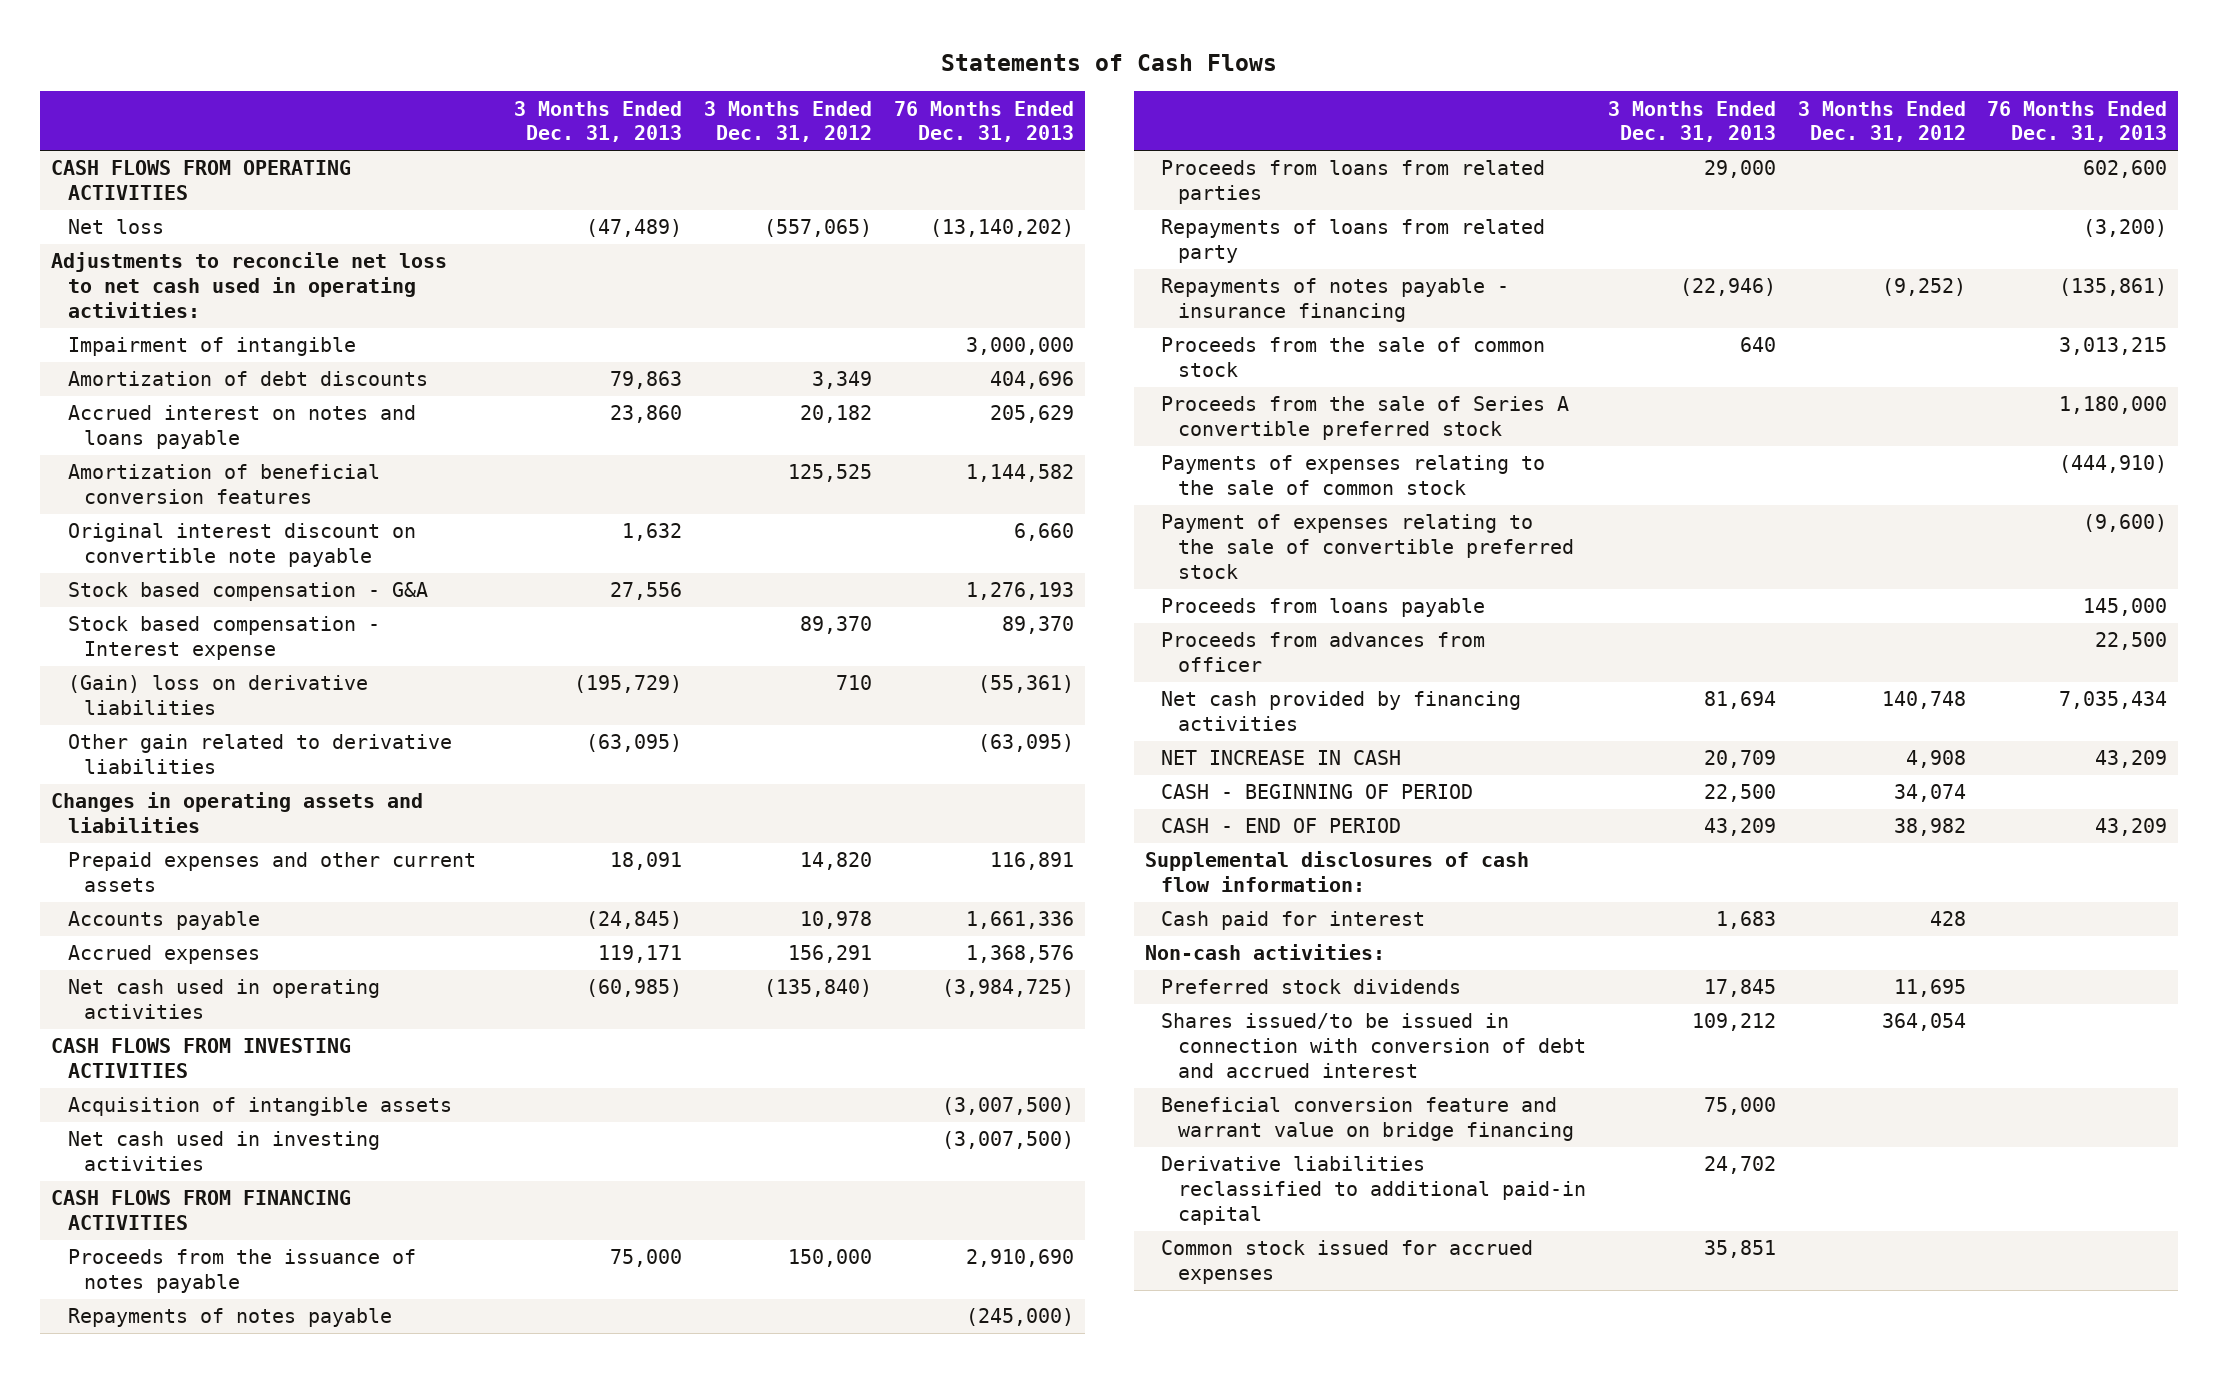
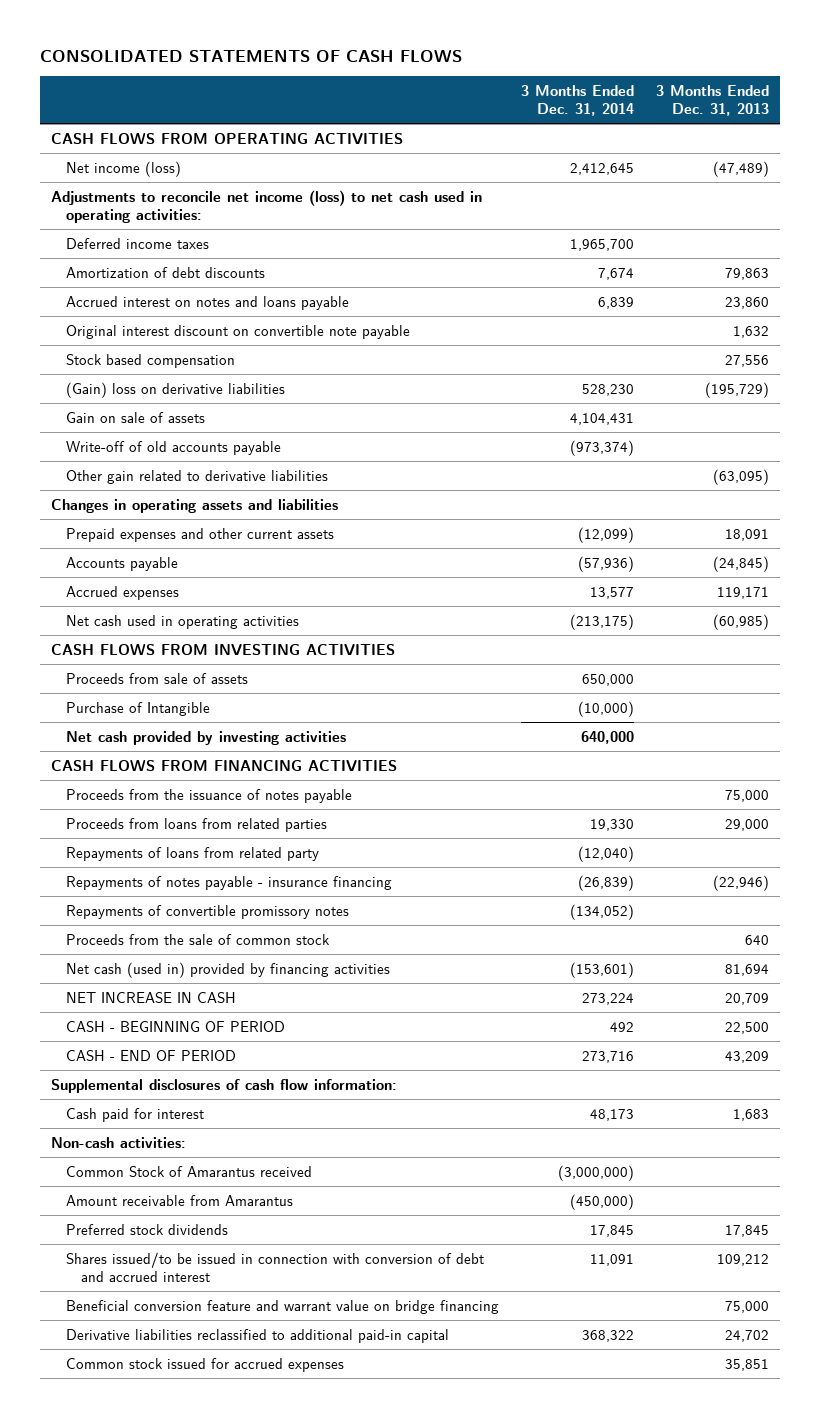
[941,54,1278,72] Statements of Cash Flows -> [39,49,462,62] CONSOLIDATED STATEMENTS OF CASH FLOWS
[703,100,872,143] 3 Months Ended Dec. 31, 2012 -> none
[893,100,1074,143] 76 Months Ended Dec. 31, 2013 -> none
none -> [520,84,634,116] 3 Months Ended Dec. 31, 2014
[67,337,356,357] Impairment of intangible -> none
[67,219,164,235] Net loss -> [65,160,181,177] Net income (loss)
[51,252,448,319] Adjustments to reconcile net loss to net cash used in operating activities: -> [50,189,482,223] Adjustments to reconcile net income (loss) to net cash used in operating activities:
none -> [65,237,209,249] Deferred income taxes
[67,464,380,505] Amortization of beneficial conversion features -> none
[67,616,380,661] Stock based compensation - Interest expense -> none
[67,582,428,602] Stock based compensation - G&A -> [65,353,235,368] Stock based compensation
none -> [65,411,205,423] Gain on sale of assets
none -> [65,440,281,455] Write-off of old accounts payable
[67,1097,452,1117] Acquisition of intangible assets -> none
none -> [65,672,248,684] Proceeds from sale of assets
none -> [65,701,210,716] Purchase of Intangible
[67,1131,380,1172] Net cash used in investing activities -> [65,730,346,745] Net cash provided by investing activities
[67,1308,392,1328] Repayments of notes payable -> none
none -> [65,904,349,919] Repayments of convertible promissory notes
[1161,396,1570,441] Proceeds from the sale of Series A convertible preferred stock -> none
[1161,455,1546,496] Payments of expenses relating to the sale of common stock -> none
[1161,514,1574,580] Payment of expenses relating to the sale of convertible preferred stock -> none
[1161,598,1486,618] Proceeds from loans payable -> none
[1161,632,1486,673] Proceeds from advances from officer -> none
[1161,691,1522,732] Net cash provided by financing activities -> [65,961,390,978] Net cash (used in) provided by financing activities
none -> [65,1165,312,1177] Common Stock of Amarantus received
none -> [65,1194,293,1206] Amount receivable from Amarantus

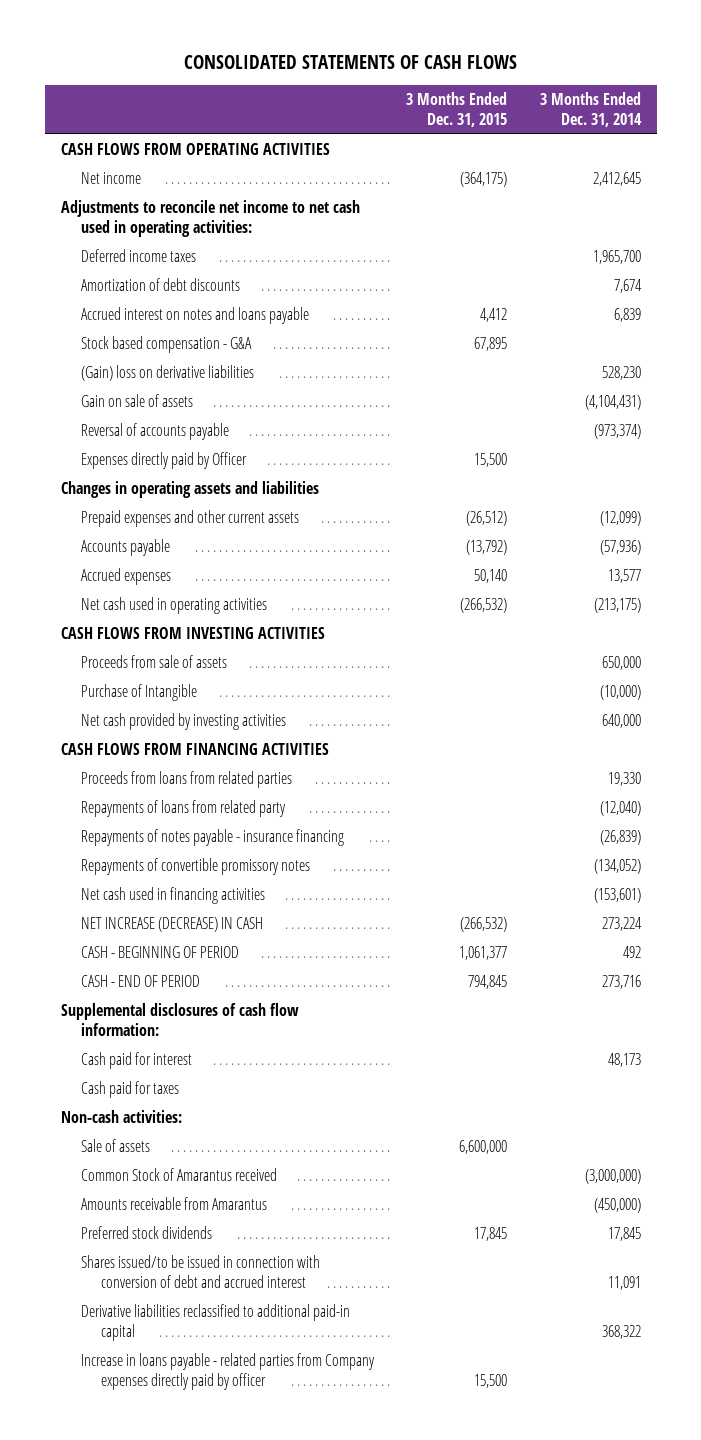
[655,84,769,116] 3 Months Ended Dec. 31, 2013 -> none
none -> [406,92,508,128] 3 Months Ended Dec. 31, 2015
[65,160,181,177] Net income (loss) -> [80,171,141,184] Net income
[50,189,482,223] Adjustments to reconcile net income (loss) to net cash used in operating activities: -> [60,199,360,237] Adjustments to reconcile net income to net cash used in operating activities:
[65,324,410,339] Original interest discount on convertible note payable -> none
[65,353,235,368] Stock based compensation -> [80,335,252,353] Stock based compensation - G&A
[65,469,328,484] Other gain related to derivative liabilities -> none
[569,412,634,425] 4,104,431 -> [584,394,641,410] (4,104,431)
[65,440,281,455] Write-off of old accounts payable -> [80,422,229,440] Reversal of accounts payable
none -> [80,451,247,469] Expenses directly paid by Officer
[65,788,352,803] Proceeds from the issuance of notes payable -> none
[65,933,330,945] Proceeds from the sale of common stock -> none
[65,961,390,978] Net cash (used in) provided by financing activities -> [80,886,265,904] Net cash used in financing activities
[65,991,236,1003] NET INCREASE IN CASH -> [80,916,263,932] NET INCREASE (DECREASE) IN CASH
none -> [80,1080,179,1098] Cash paid for taxes
none -> [80,1138,150,1152] Sale of assets
[65,1194,293,1206] Amount receivable from Amarantus -> [80,1196,267,1210] Amounts receivable from Amarantus
[65,1299,499,1314] Beneficial conversion feature and warrant value on bridge financing -> none
[65,1357,344,1372] Common stock issued for accrued expenses -> none
none -> [80,1352,375,1390] Increase in loans payable - related parties from Company expenses directly paid by officer

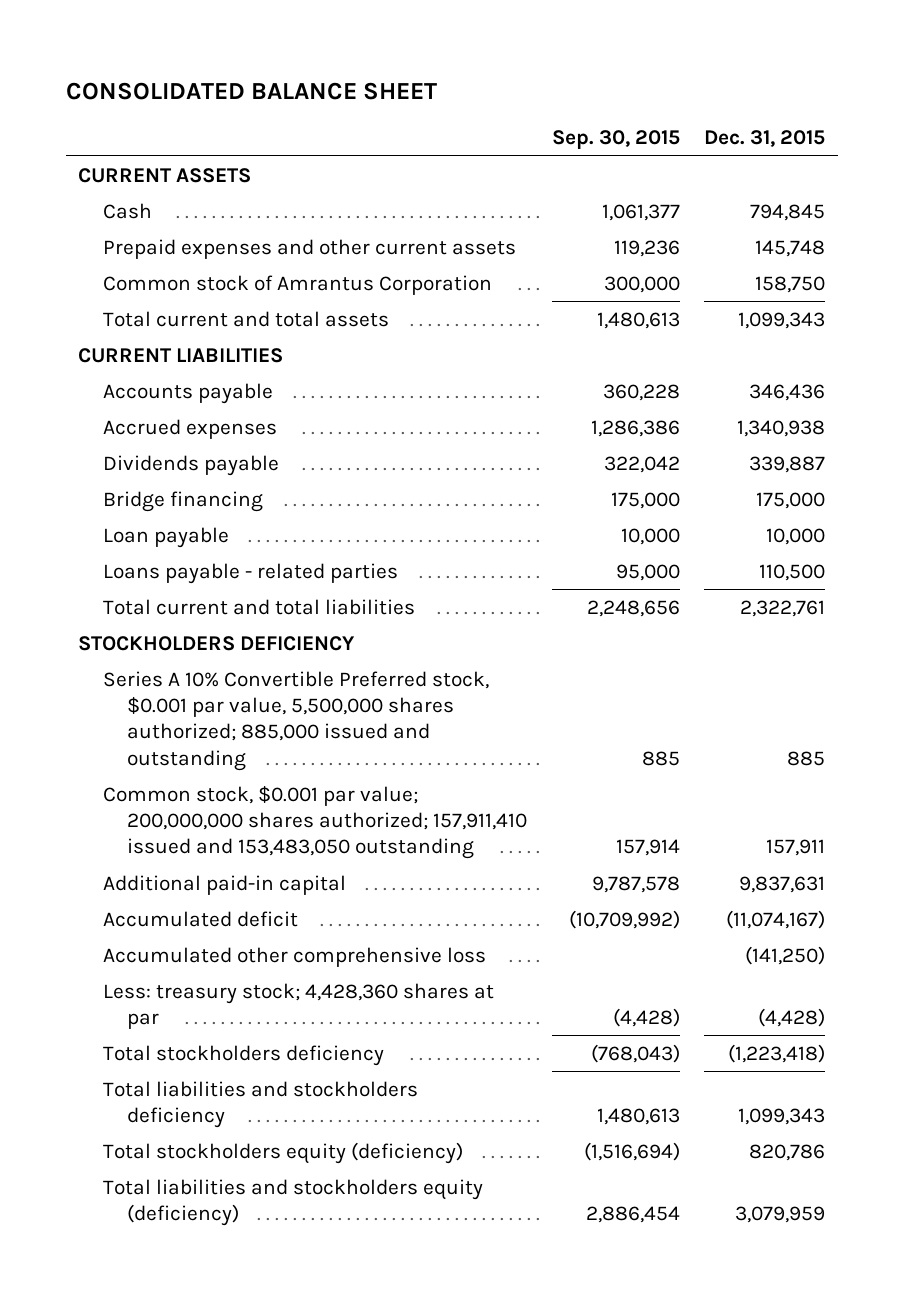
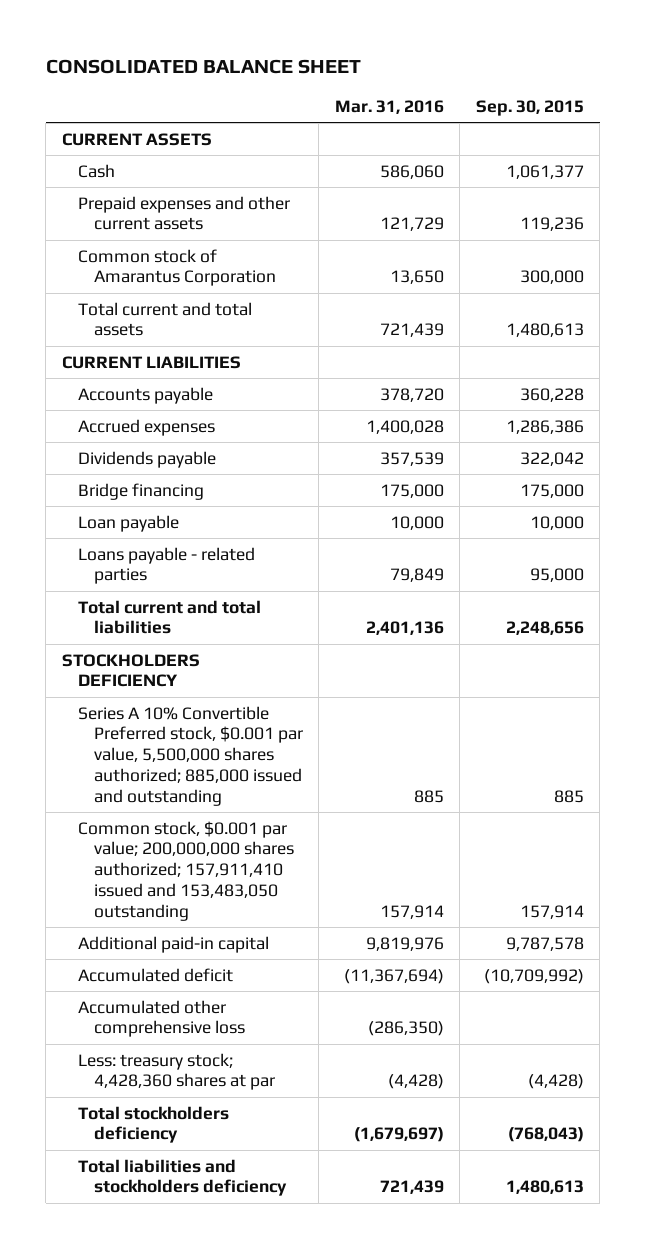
[704,130,826,148] Dec. 31, 2015 -> none
none -> [334,99,444,114] Mar. 31, 2016
[102,274,492,295] Common stock of Amrantus Corporation -> [77,248,276,287] Common stock of Amarantus Corporation
[102,1141,463,1164] Total stockholders equity (deficiency) -> none
[102,1178,483,1226] Total liabilities and stockholders equity (deficiency) -> none

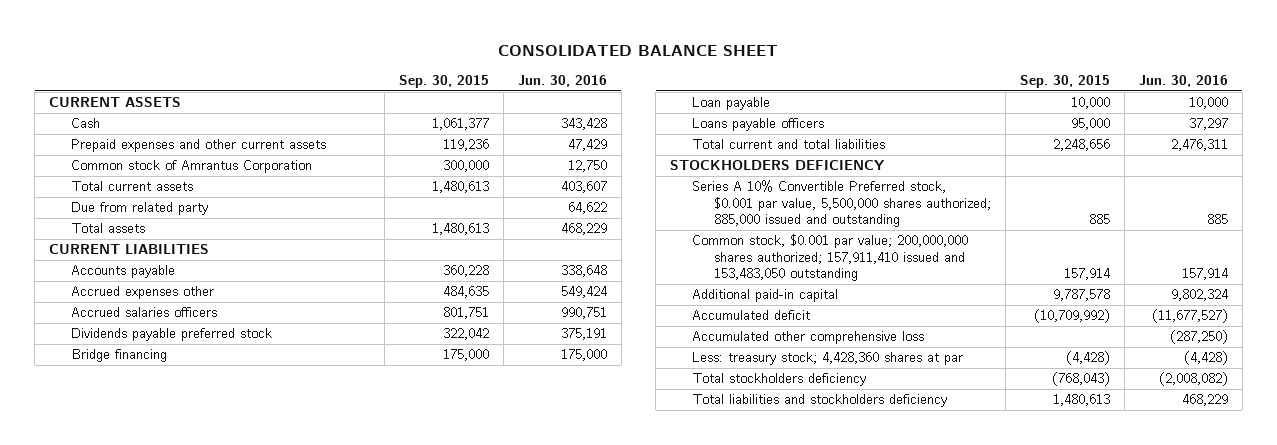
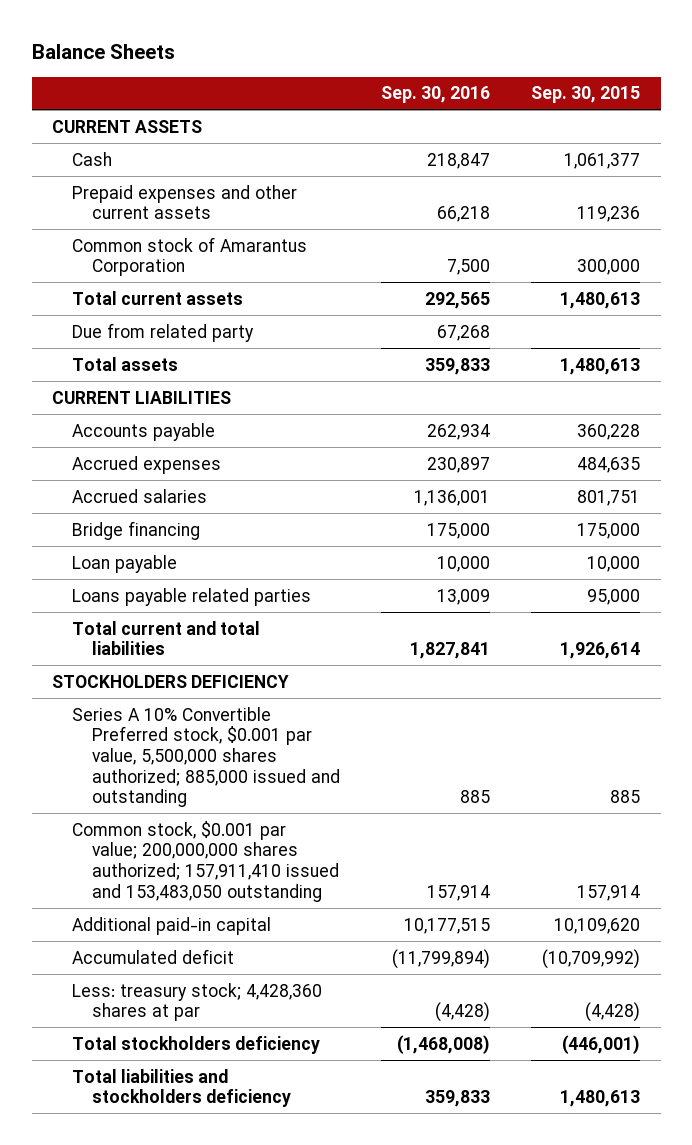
[498,44,779,56] CONSOLIDATED BALANCE SHEET -> [31,44,175,60] Balance Sheets
[517,74,607,87] Jun. 30, 2016 -> none
none -> [381,86,491,104] Sep. 30, 2016
[70,160,312,174] Common stock of Amrantus Corporation -> [72,236,308,277] Common stock of Amarantus Corporation
[70,328,272,342] Dividends payable preferred stock -> none
[70,286,214,300] Accrued expenses other -> [72,455,222,474] Accrued expenses
[70,307,217,318] Accrued salaries officers -> [72,488,208,503] Accrued salaries
[692,118,825,132] Loans payable officers -> [72,587,312,606] Loans payable related parties
[1052,139,1110,152] 2,248,656 -> [560,642,641,660] 1,926,614
[1052,289,1110,302] 9,787,578 -> [554,917,641,934] 10,109,620
[692,331,925,345] Accumulated other comprehensive loss -> none
[1051,372,1110,387] (768,043) -> [562,1034,641,1054] (446,001)

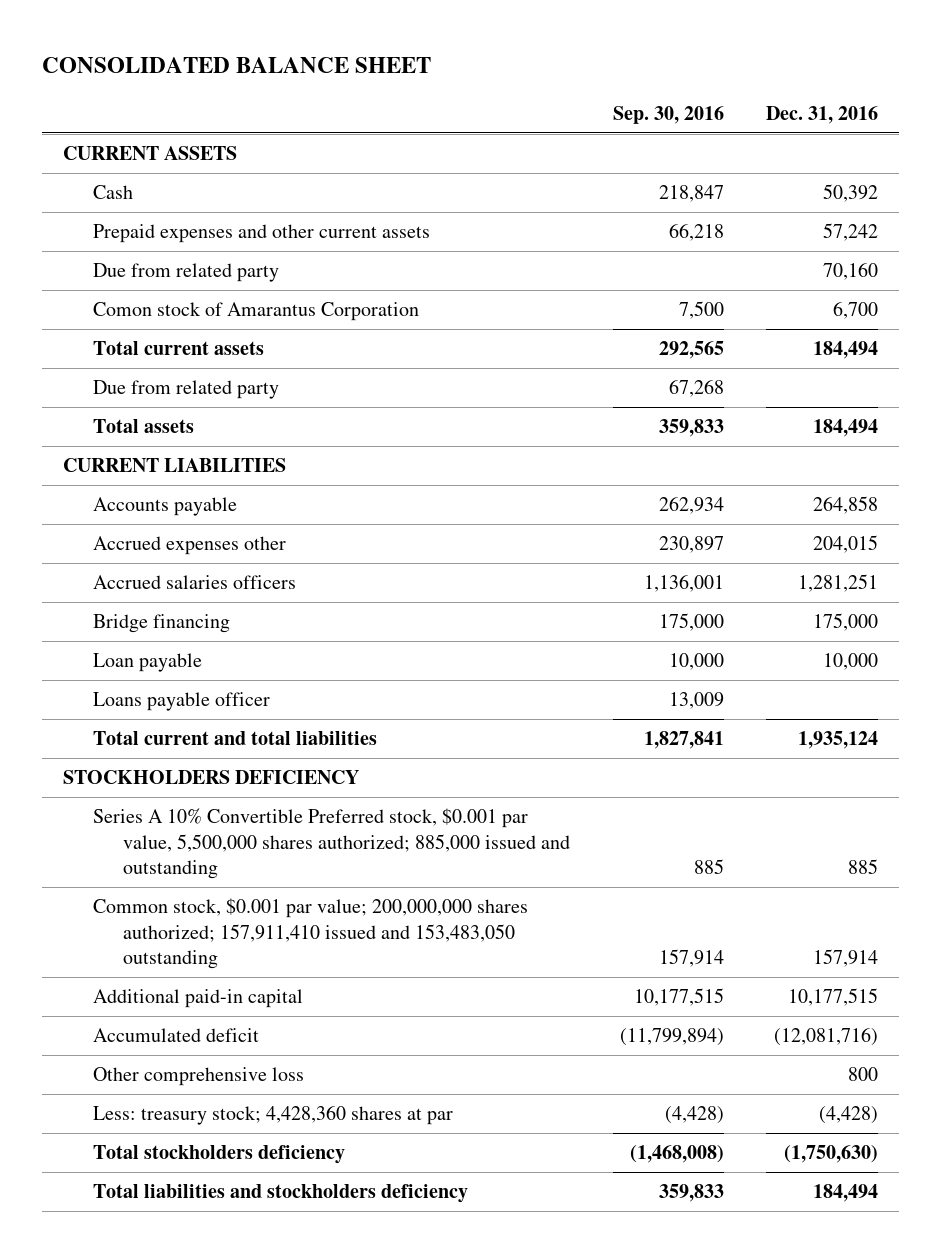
[31,44,175,60] Balance Sheets -> [42,57,432,74] CONSOLIDATED BALANCE SHEET
[531,86,641,104] Sep. 30, 2015 -> none
none -> [765,105,878,124] Dec. 31, 2016
none -> [93,263,280,283] Due from related party
[72,236,308,277] Common stock of Amarantus Corporation -> [93,302,420,322] Comon stock of Amarantus Corporation
[72,455,222,474] Accrued expenses -> [93,536,287,556] Accrued expenses other
[72,488,208,503] Accrued salaries -> [93,575,297,590] Accrued salaries officers
[72,587,312,606] Loans payable related parties -> [93,692,271,712] Loans payable officer
none -> [93,1067,305,1087] Other comprehensive loss

